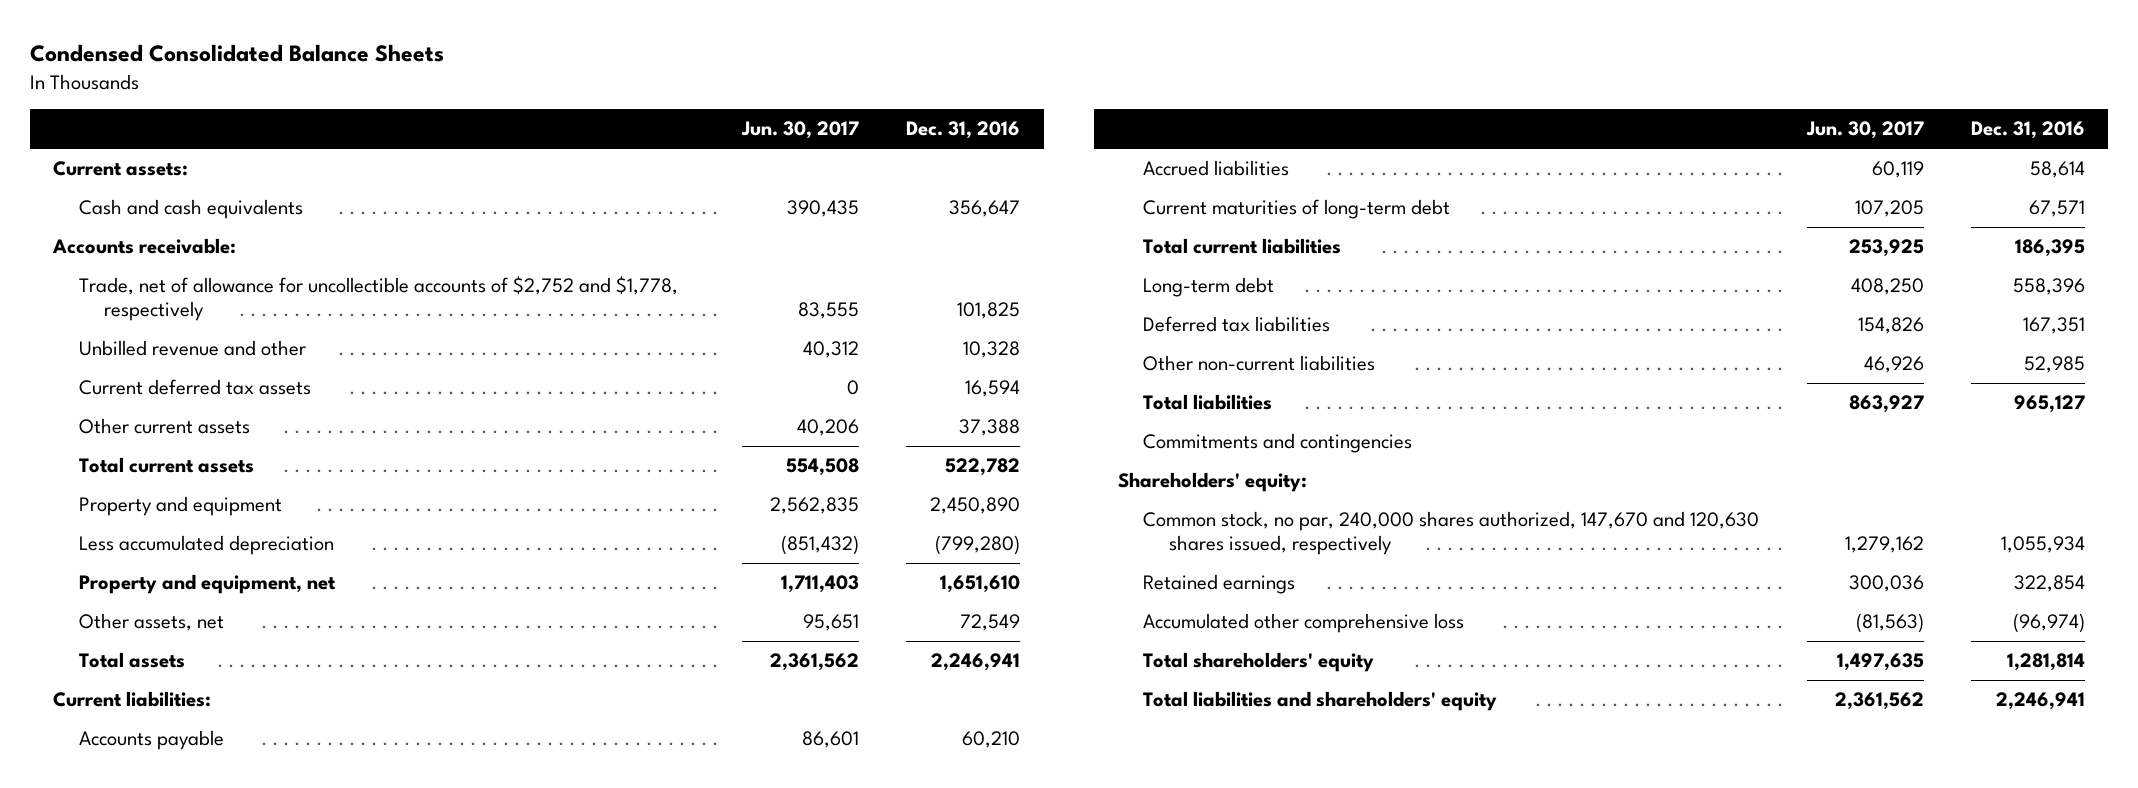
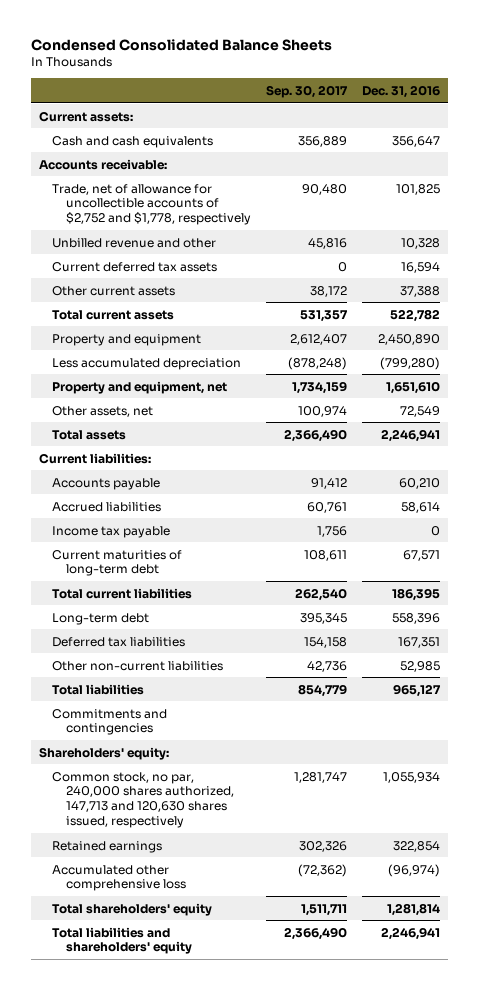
[740,121,859,140] Jun. 30, 2017 -> none
none -> [265,84,348,98] Sep. 30, 2017
none -> [52,525,171,538] Income tax payable
[1143,511,1760,556] Common stock, no par, 240,000 shares authorized, 147,670 and 120,630 shares issued, respectively -> [52,771,234,828] Common stock, no par, 240,000 shares authorized, 147,713 and 120,630 shares issued, respectively

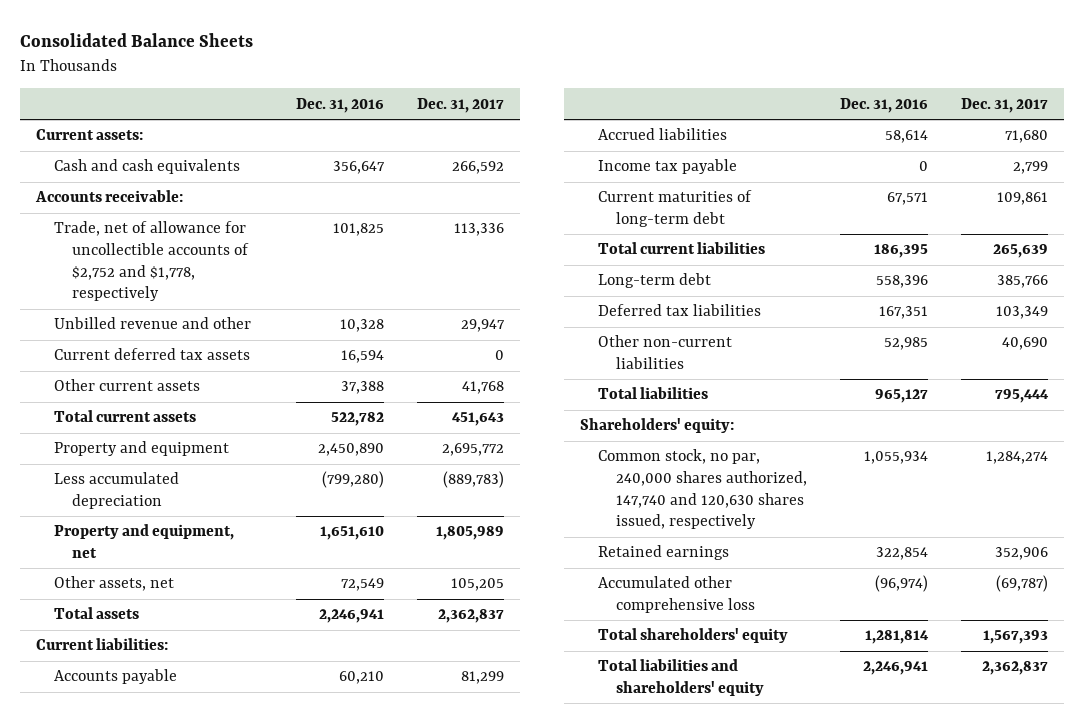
[31,38,333,51] Condensed Consolidated Balance Sheets -> [19,33,253,48] Consolidated Balance Sheets
[265,84,348,98] Sep. 30, 2017 -> none
none -> [416,97,504,113] Dec. 31, 2017
[52,708,168,736] Commitments and contingencies -> none
[52,771,234,828] Common stock, no par, 240,000 shares authorized, 147,713 and 120,630 shares issued, respectively -> [598,449,808,530] Common stock, no par, 240,000 shares authorized, 147,740 and 120,630 shares issued, respectively

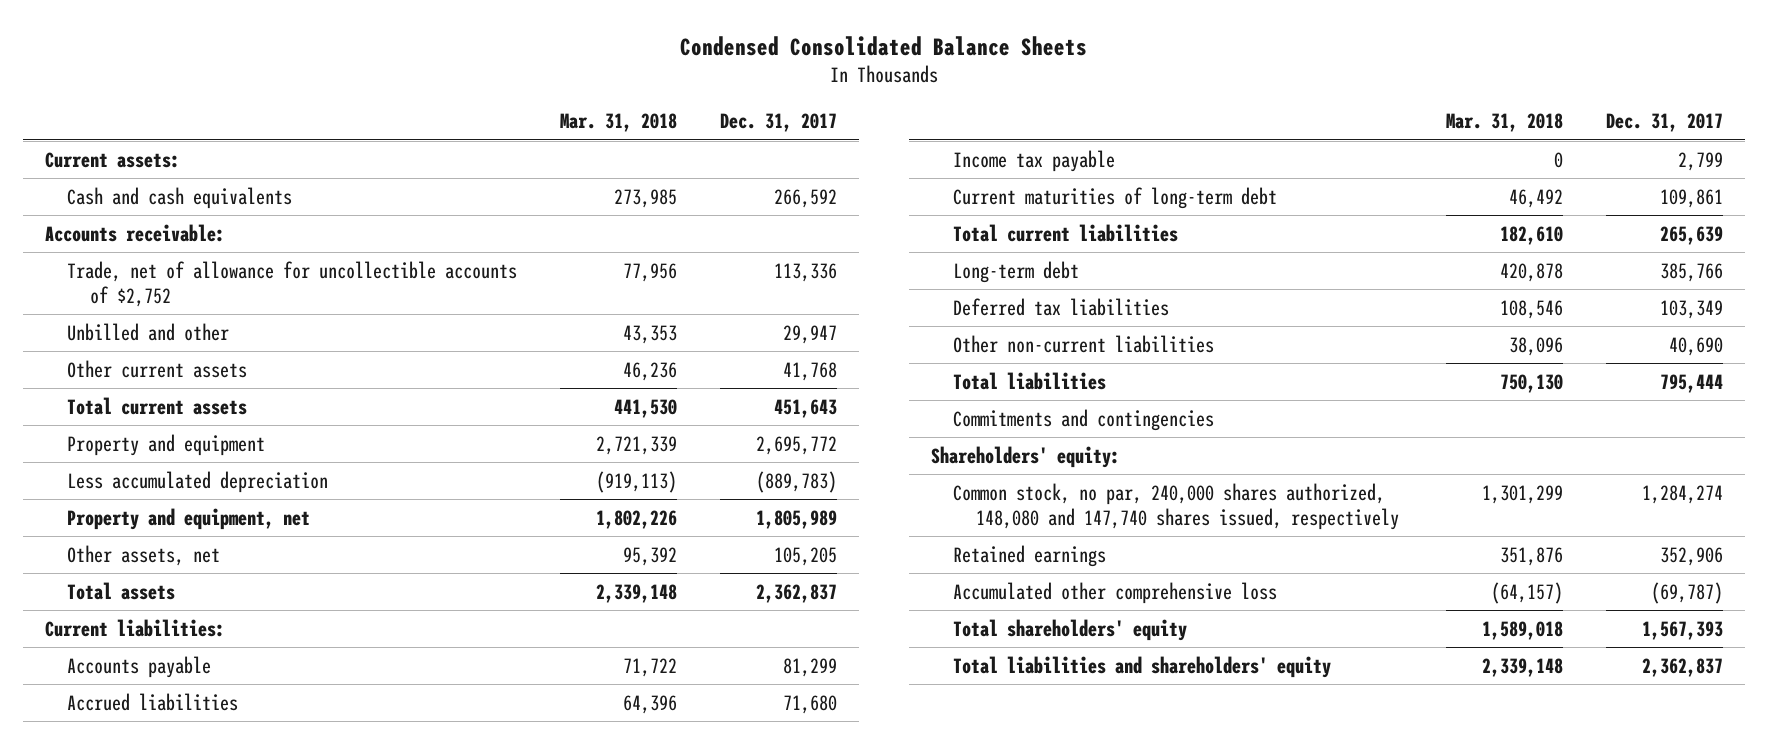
[19,33,253,48] Consolidated Balance Sheets -> [679,35,1087,56] Condensed Consolidated Balance Sheets
[295,97,384,113] Dec. 31, 2016 -> none
none -> [560,113,678,133] Mar. 31, 2018
[54,348,251,361] Current deferred tax assets -> none
[54,221,249,302] Trade, net of allowance for uncollectible accounts of $2,752 and $1,778, respectively -> [67,260,518,307] Trade, net of allowance for uncollectible accounts of $2,752
[54,317,252,330] Unbilled revenue and other -> [67,322,230,341] Unbilled and other
none -> [953,408,1215,431] Commitments and contingencies
[598,449,808,530] Common stock, no par, 240,000 shares authorized, 147,740 and 120,630 shares issued, respectively -> [953,482,1399,530] Common stock, no par, 240,000 shares authorized, 148,080 and 147,740 shares issued, respectively

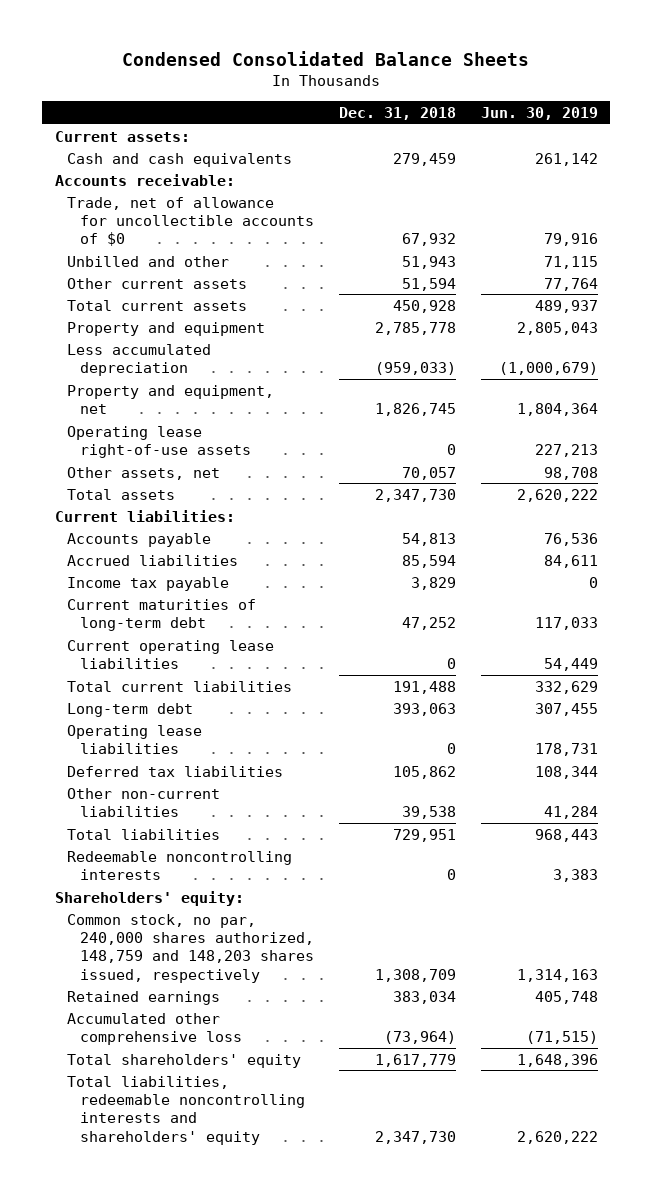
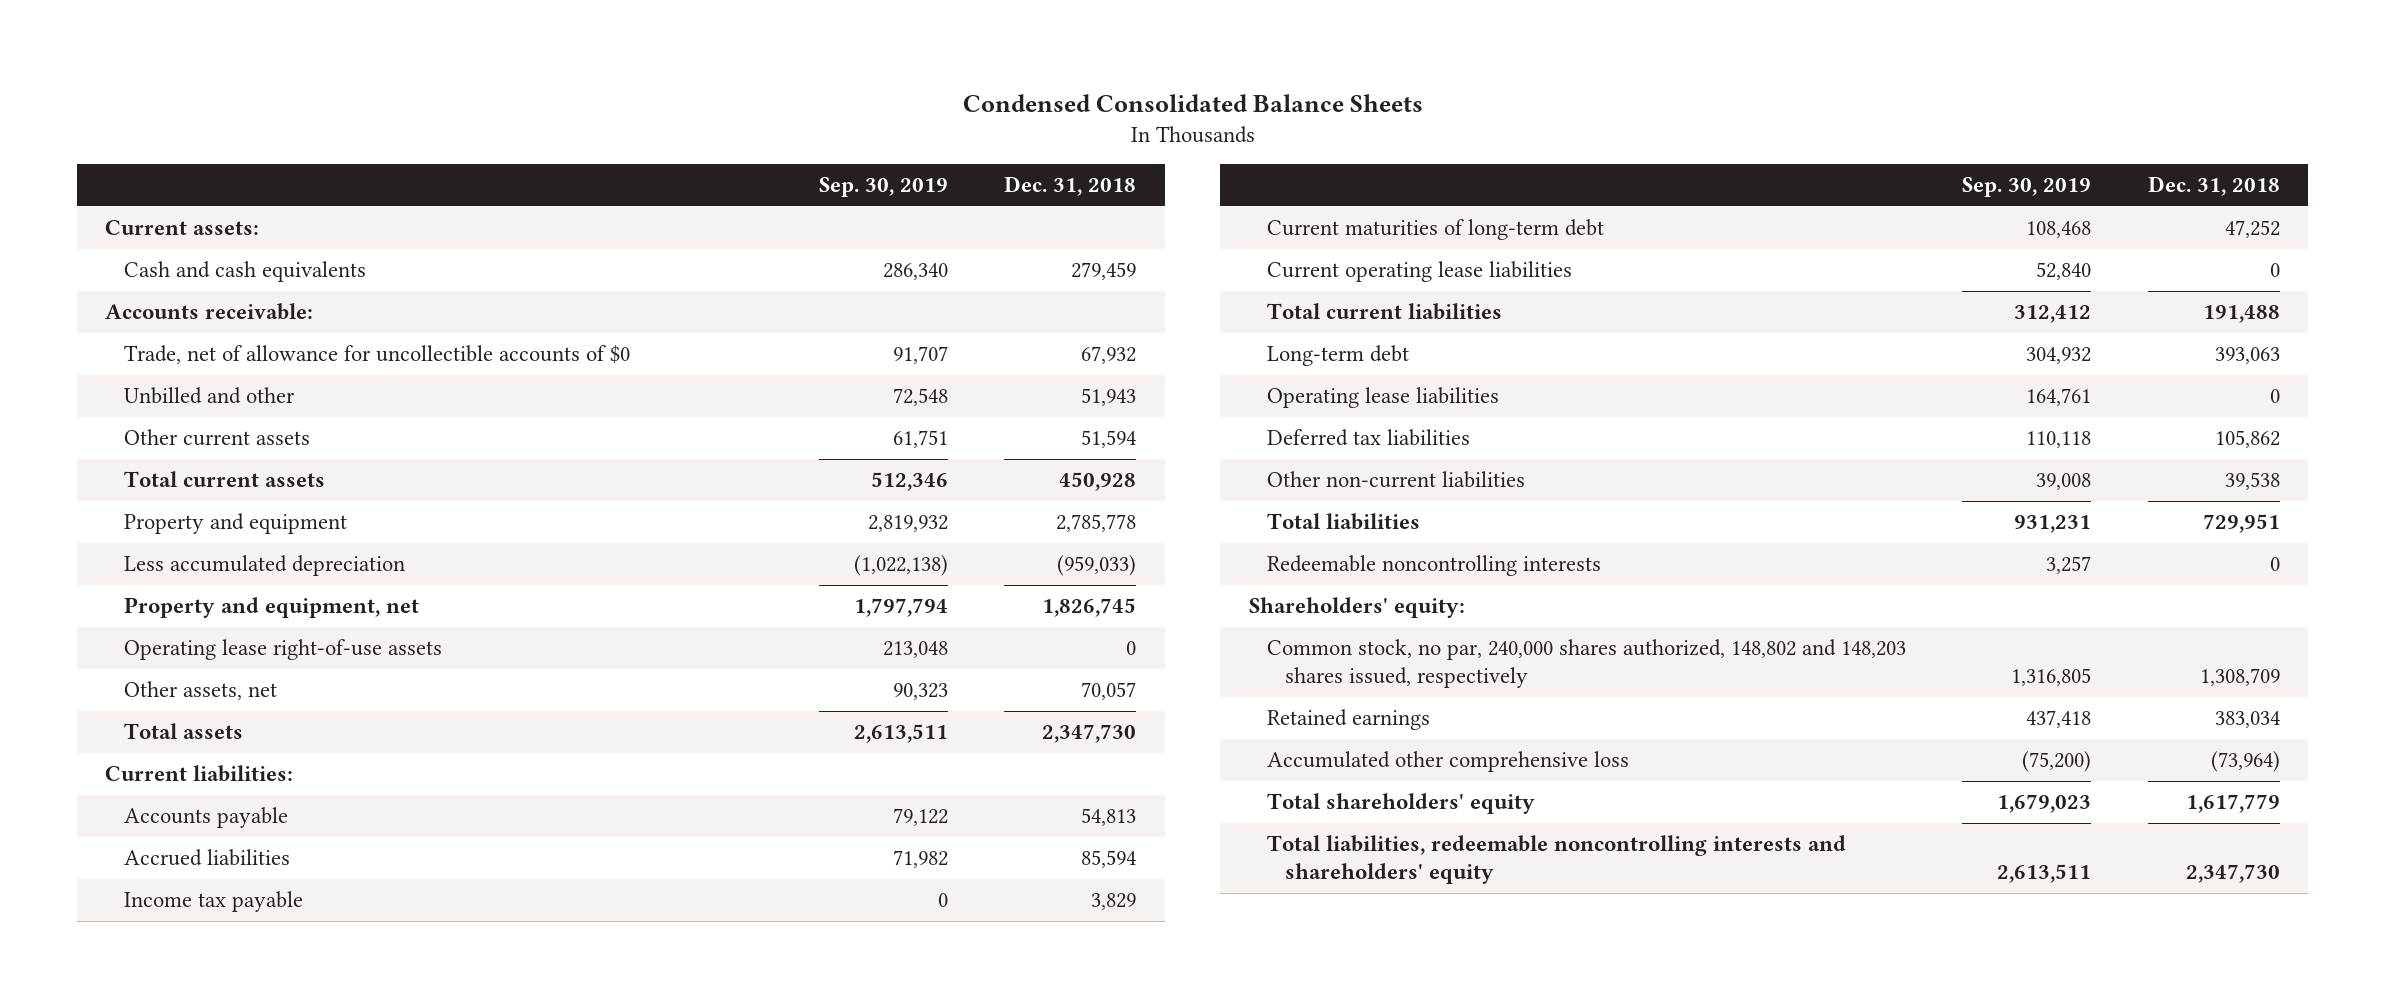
[480,107,598,121] Jun. 30, 2019 -> none
none -> [819,177,949,198] Sep. 30, 2019
[67,913,314,983] Common stock, no par, 240,000 shares authorized, 148,759 and 148,203 shares issued, respectively -> [1266,639,1906,689] Common stock, no par, 240,000 shares authorized, 148,802 and 148,203 shares issued, respectively

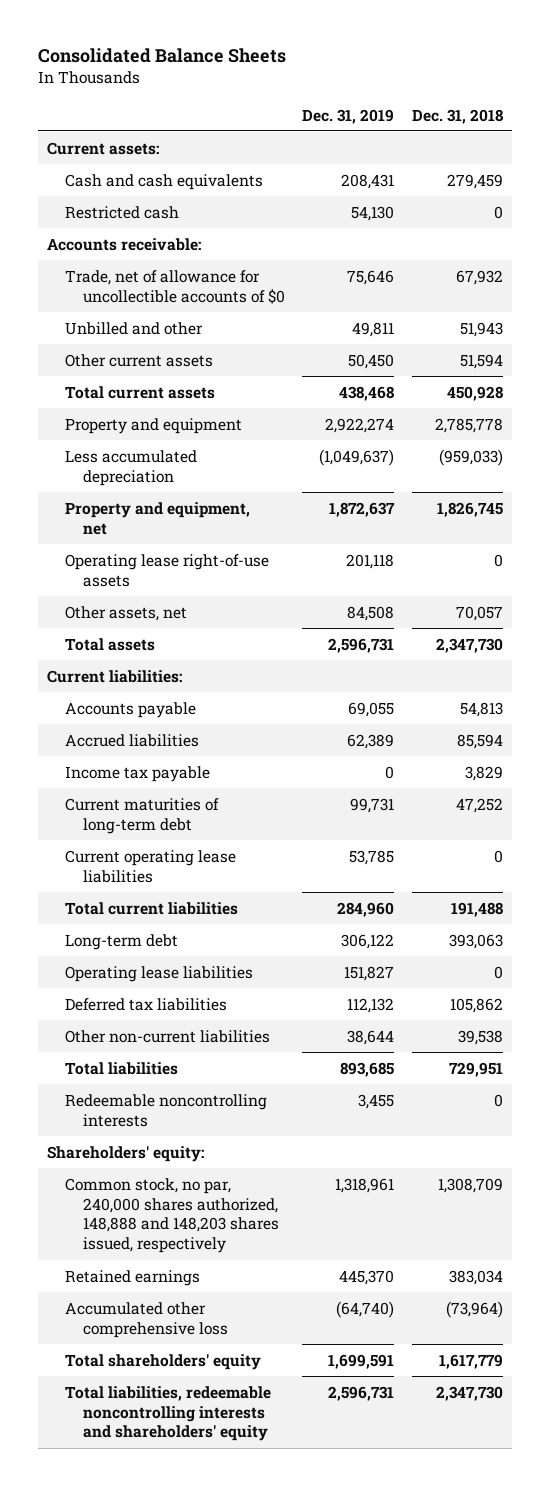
[962,93,1423,112] Condensed Consolidated Balance Sheets -> [37,48,286,64] Consolidated Balance Sheets
[819,177,949,198] Sep. 30, 2019 -> none
none -> [302,108,395,124] Dec. 31, 2019
none -> [64,205,179,219] Restricted cash
[1266,639,1906,689] Common stock, no par, 240,000 shares authorized, 148,802 and 148,203 shares issued, respectively -> [64,1177,279,1254] Common stock, no par, 240,000 shares authorized, 148,888 and 148,203 shares issued, respectively

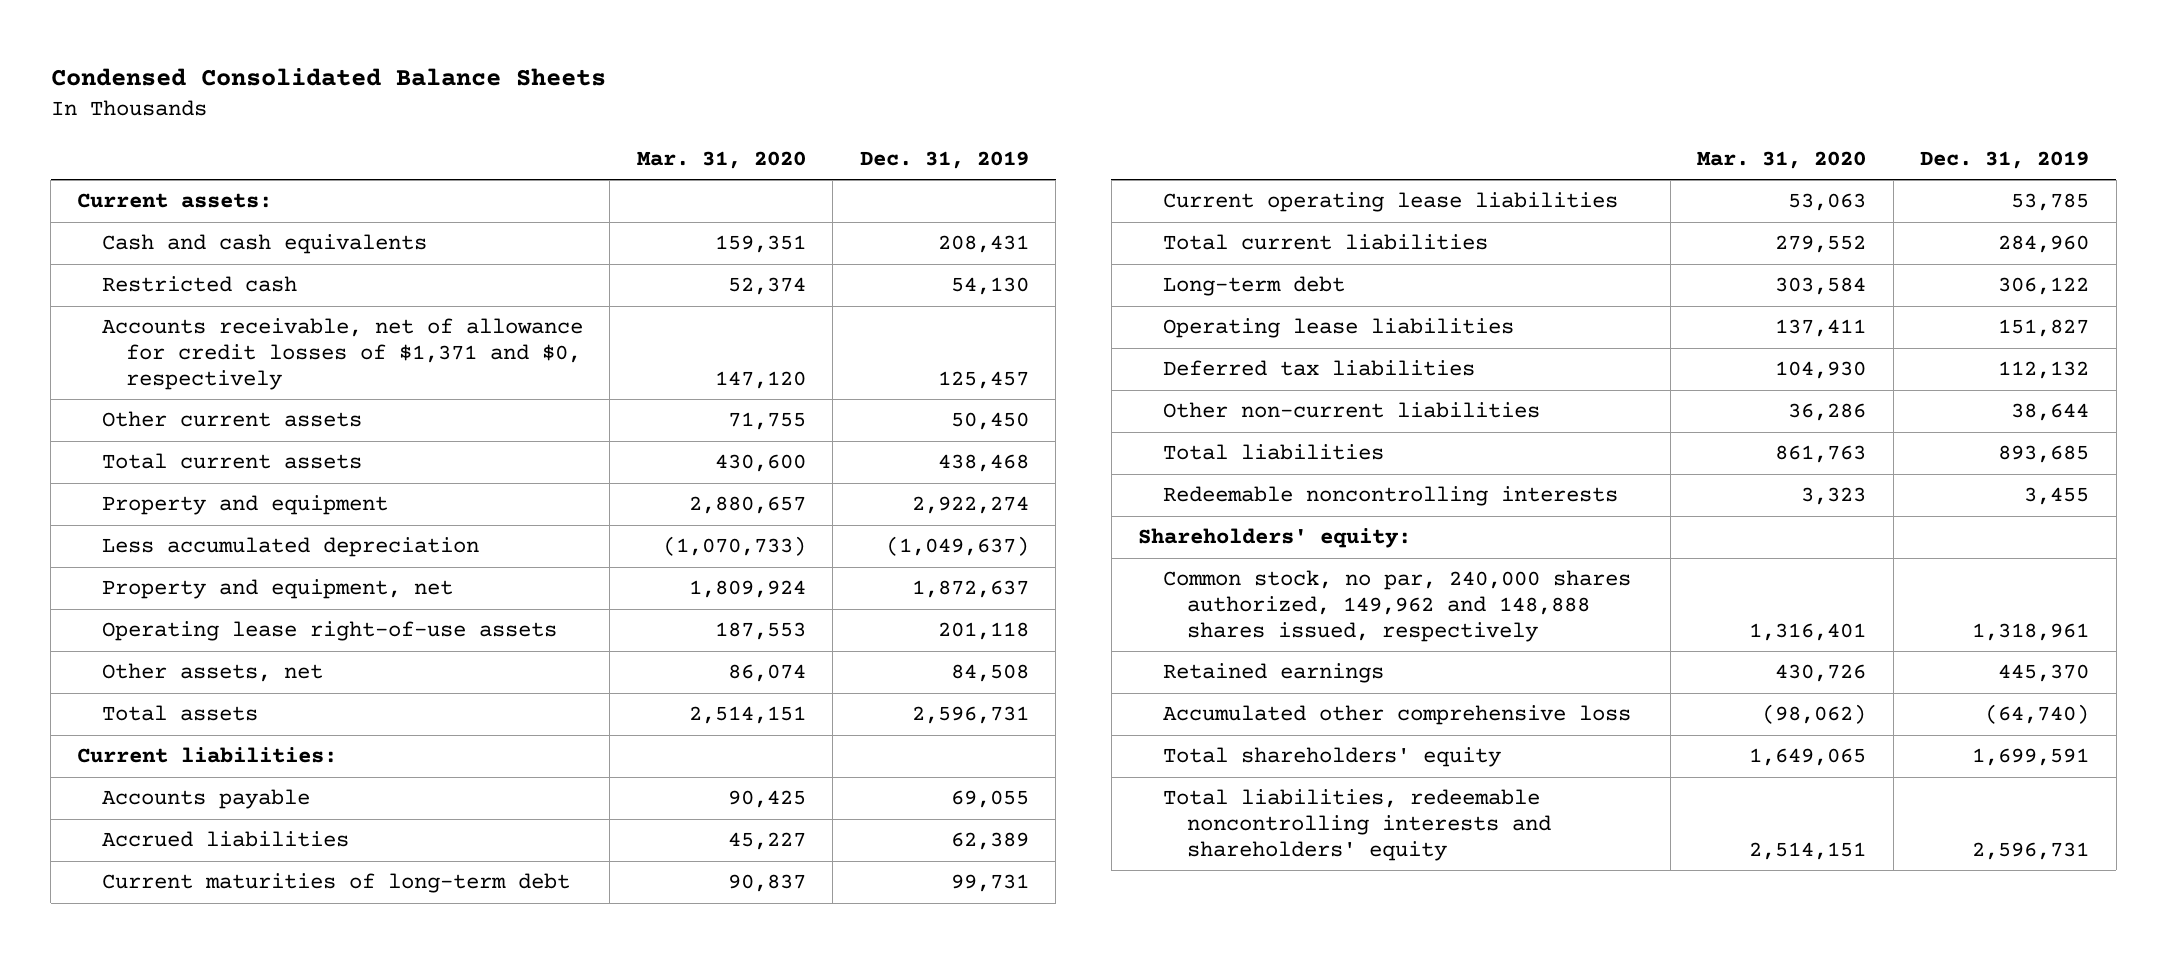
[37,48,286,64] Consolidated Balance Sheets -> [50,68,606,87] Condensed Consolidated Balance Sheets
[411,108,503,124] Dec. 31, 2018 -> none
none -> [636,150,806,169] Mar. 31, 2020
[46,237,201,251] Accounts receivable: -> none
[64,321,203,335] Unbilled and other -> none
[64,269,285,304] Trade, net of allowance for uncollectible accounts of $0 -> [101,318,583,390] Accounts receivable, net of allowance for credit losses of $1,371 and $0, respectively
[347,269,395,285] 75,646 -> [937,370,1029,389] 125,457
[64,765,210,782] Income tax payable -> none
[64,1177,279,1254] Common stock, no par, 240,000 shares authorized, 148,888 and 148,203 shares issued, respectively -> [1162,570,1631,642] Common stock, no par, 240,000 shares authorized, 149,962 and 148,888 shares issued, respectively

